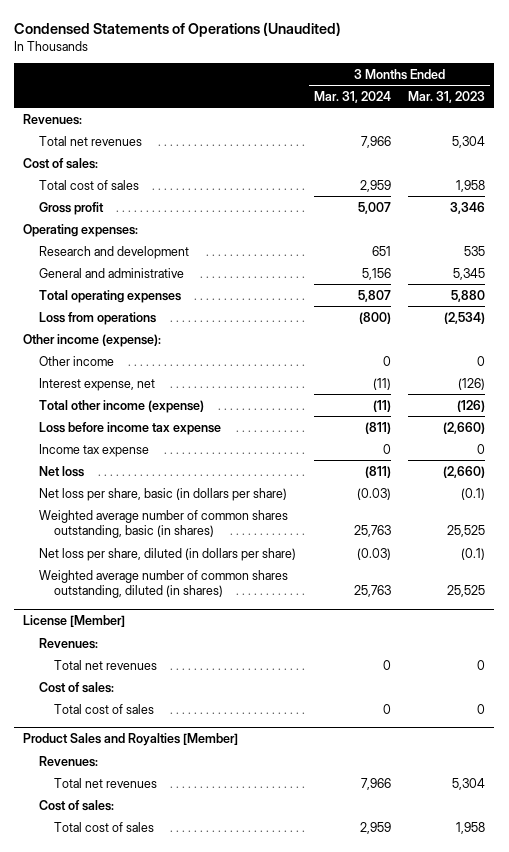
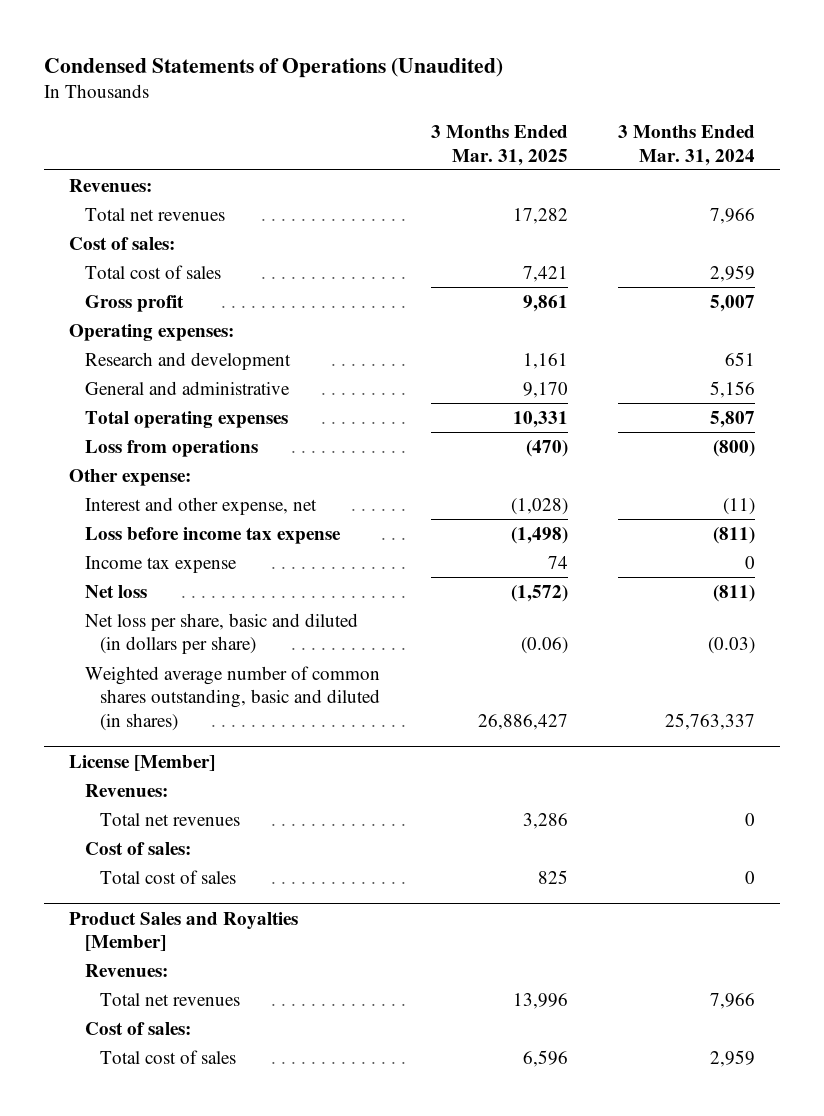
[408,90,486,103] Mar. 31, 2023 -> none
none -> [430,124,568,166] 3 Months Ended Mar. 31, 2025
[38,355,114,366] Other income -> none
[38,399,204,413] Total other income (expense) -> none
[23,333,162,347] Other income (expense): -> [68,468,191,486] Other expense:
[38,377,155,391] Interest expense, net -> [84,496,317,515] Interest and other expense, net
[38,547,296,561] Net loss per share, diluted (in dollars per share) -> none
[38,569,288,599] Weighted average number of common shares outstanding, diluted (in shares) -> none
[38,487,287,501] Net loss per share, basic (in dollars per share) -> [84,612,358,655] Net loss per share, basic and diluted (in dollars per share)
[38,509,288,539] Weighted average number of common shares outstanding, basic (in shares) -> [84,665,381,732] Weighted average number of common shares outstanding, basic and diluted (in shares)
[353,525,391,538] 25,763 -> [665,713,756,731] 25,763,337

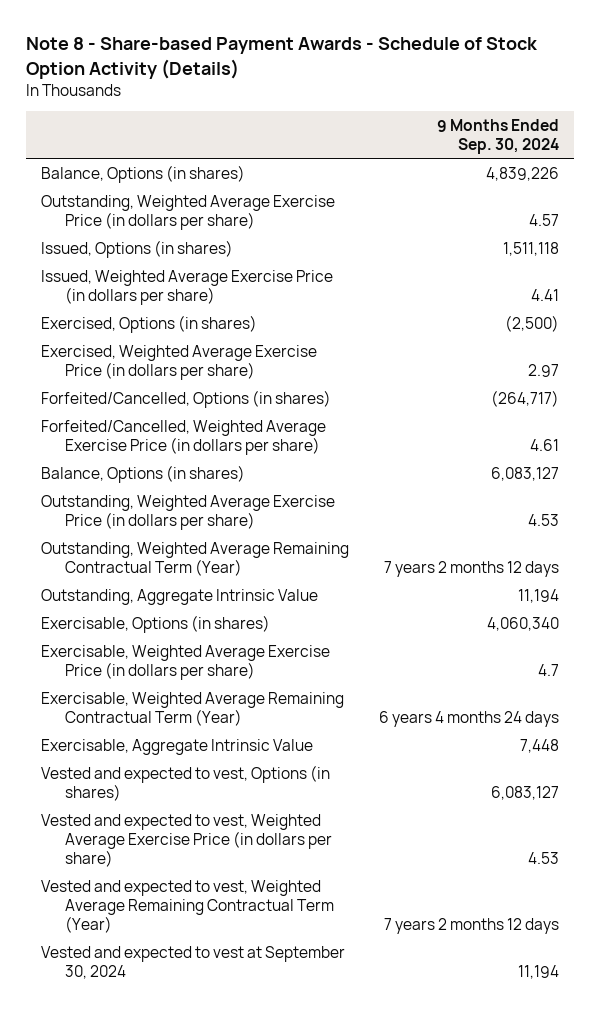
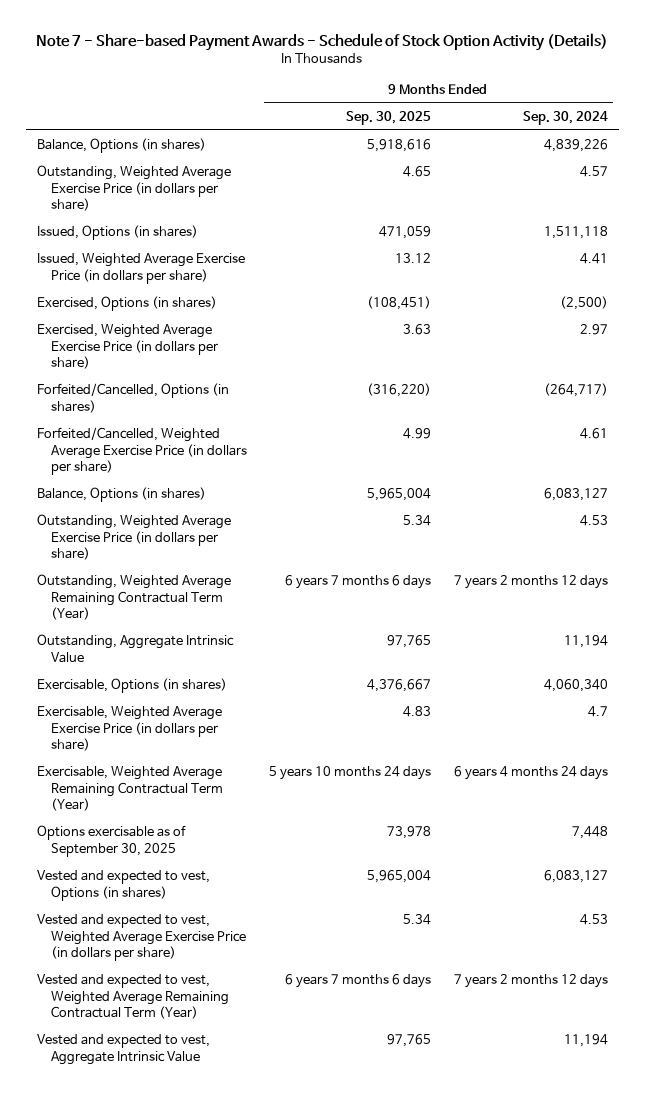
[26,37,539,79] Note 8 - Share-based Payment Awards - Schedule of Stock Option Activity (Details) -> [36,32,609,51] Note 7 - Share-based Payment Awards - Schedule of Stock Option Activity (Details)
none -> [346,111,432,126] Sep. 30, 2025
[41,738,314,755] Exercisable, Aggregate Intrinsic Value -> [36,825,186,857] Options exercisable as of September 30, 2025
[41,945,346,979] Vested and expected to vest at September 30, 2024 -> [36,1034,210,1065] Vested and expected to vest, Aggregate Intrinsic Value

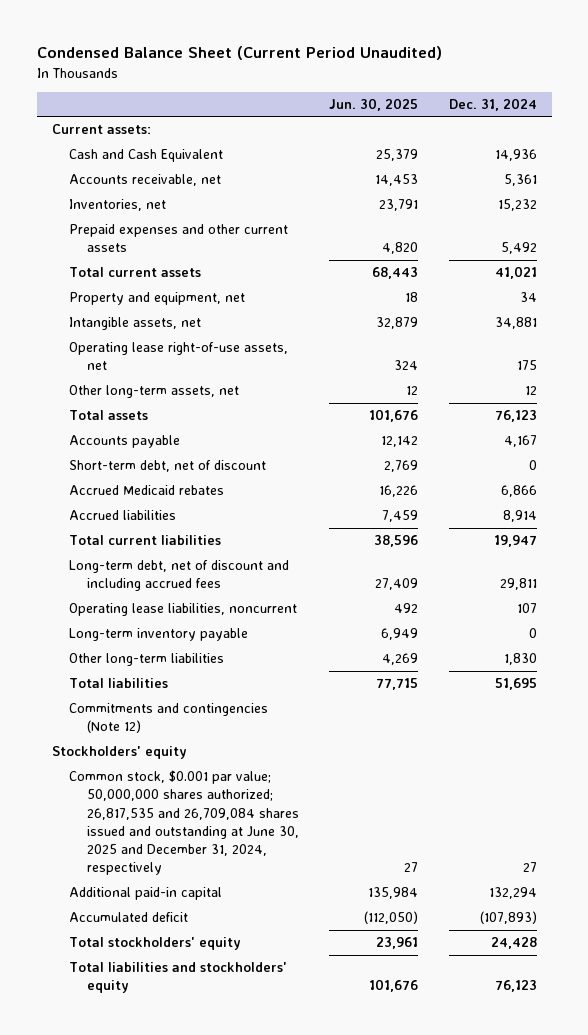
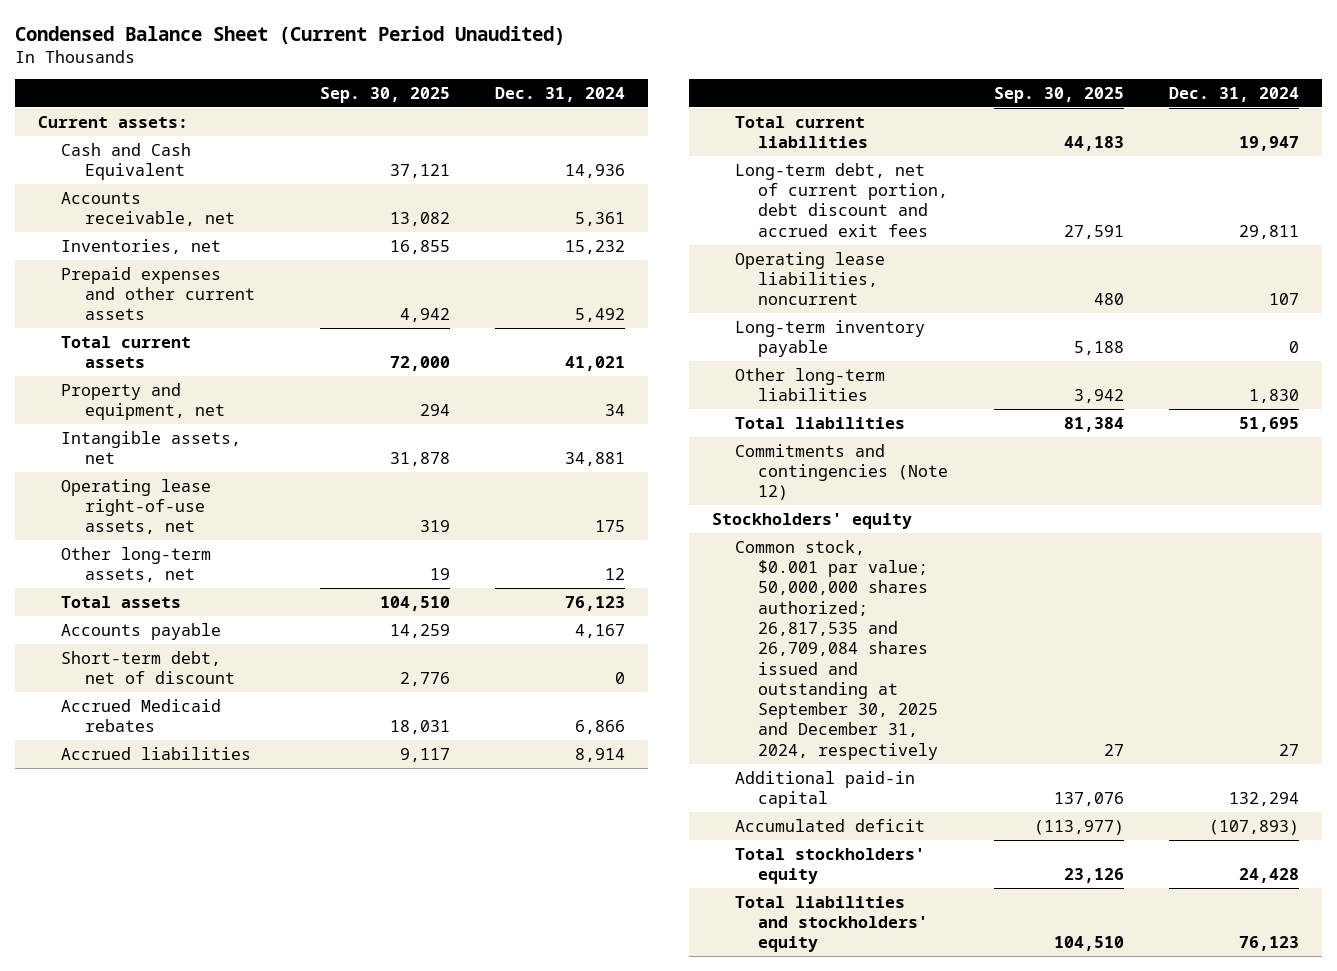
[329,97,419,111] Jun. 30, 2025 -> none
none -> [320,86,451,103] Sep. 30, 2025
[69,560,290,592] Long-term debt, net of discount and including accrued fees -> [734,162,949,237] Long-term debt, net of current portion, debt discount and accrued exit fees
[69,770,300,876] Common stock, $0.001 par value; 50,000,000 shares authorized; 26,817,535 and 26,709,084 shares issued and outstanding at June 30, 2025 and December 31, 2024, respectively -> [734,539,939,760] Common stock, $0.001 par value; 50,000,000 shares authorized; 26,817,535 and 26,709,084 shares issued and outstanding at September 30, 2025 and December 31, 2024, respectively

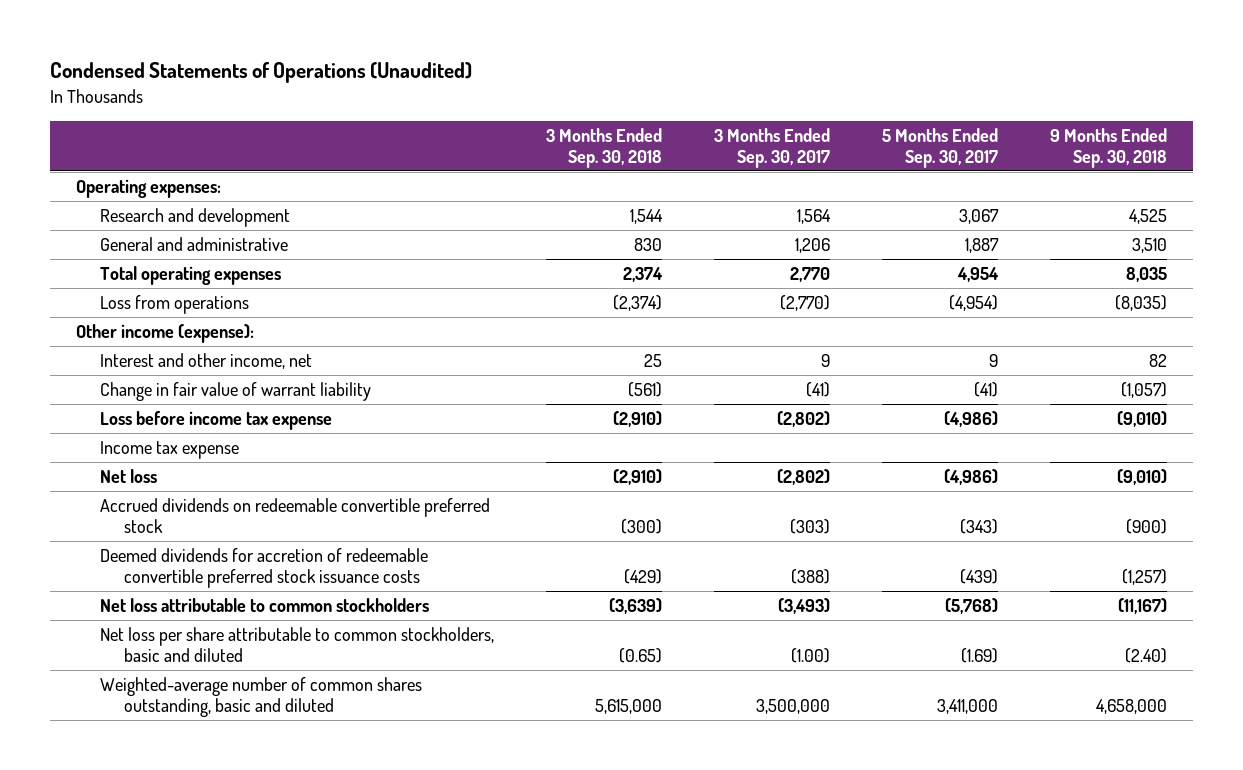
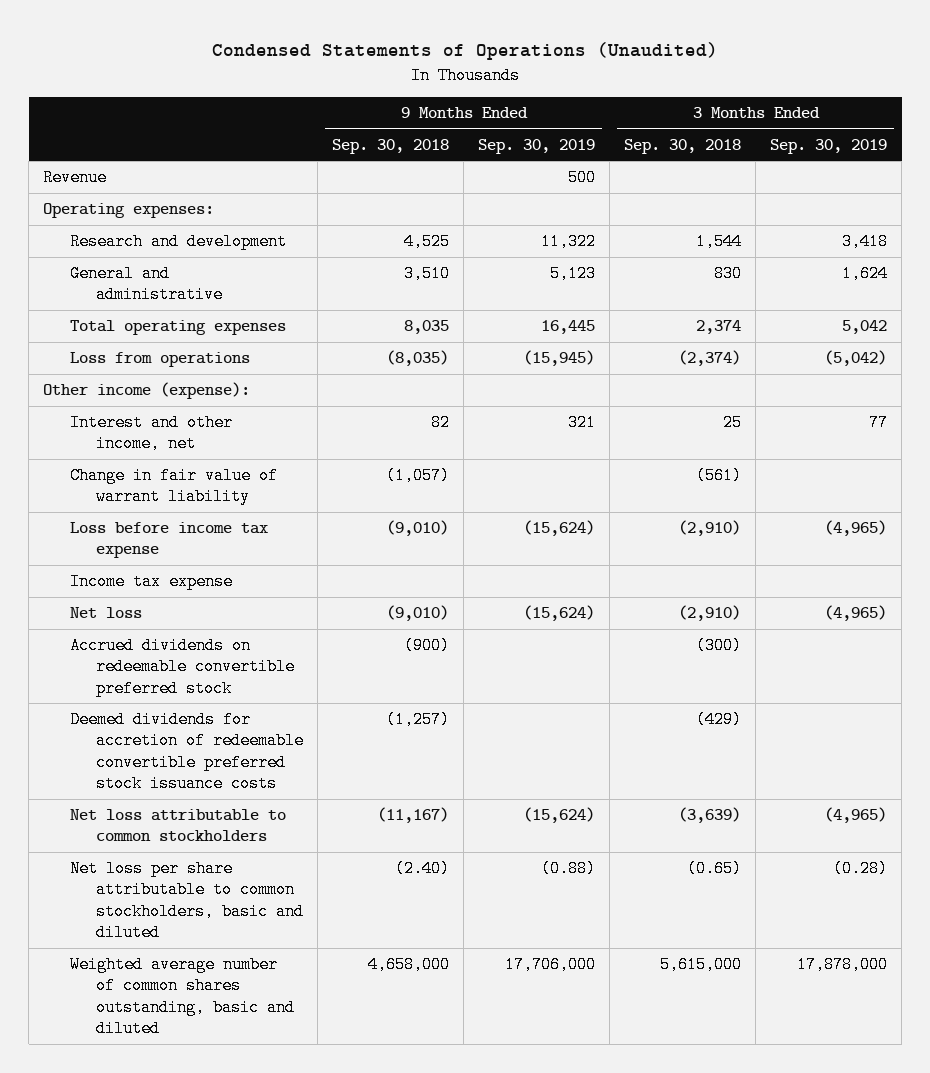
[714,128,831,169] 3 Months Ended Sep. 30, 2017 -> none
[881,128,998,169] 5 Months Ended Sep. 30, 2017 -> none
none -> [478,138,596,154] Sep. 30, 2019
none -> [770,138,888,154] Sep. 30, 2019
none -> [43,169,108,187] Revenue
[100,677,423,718] Weighted-average number of common shares outstanding, basic and diluted -> [69,956,296,1038] Weighted average number of common shares outstanding, basic and diluted

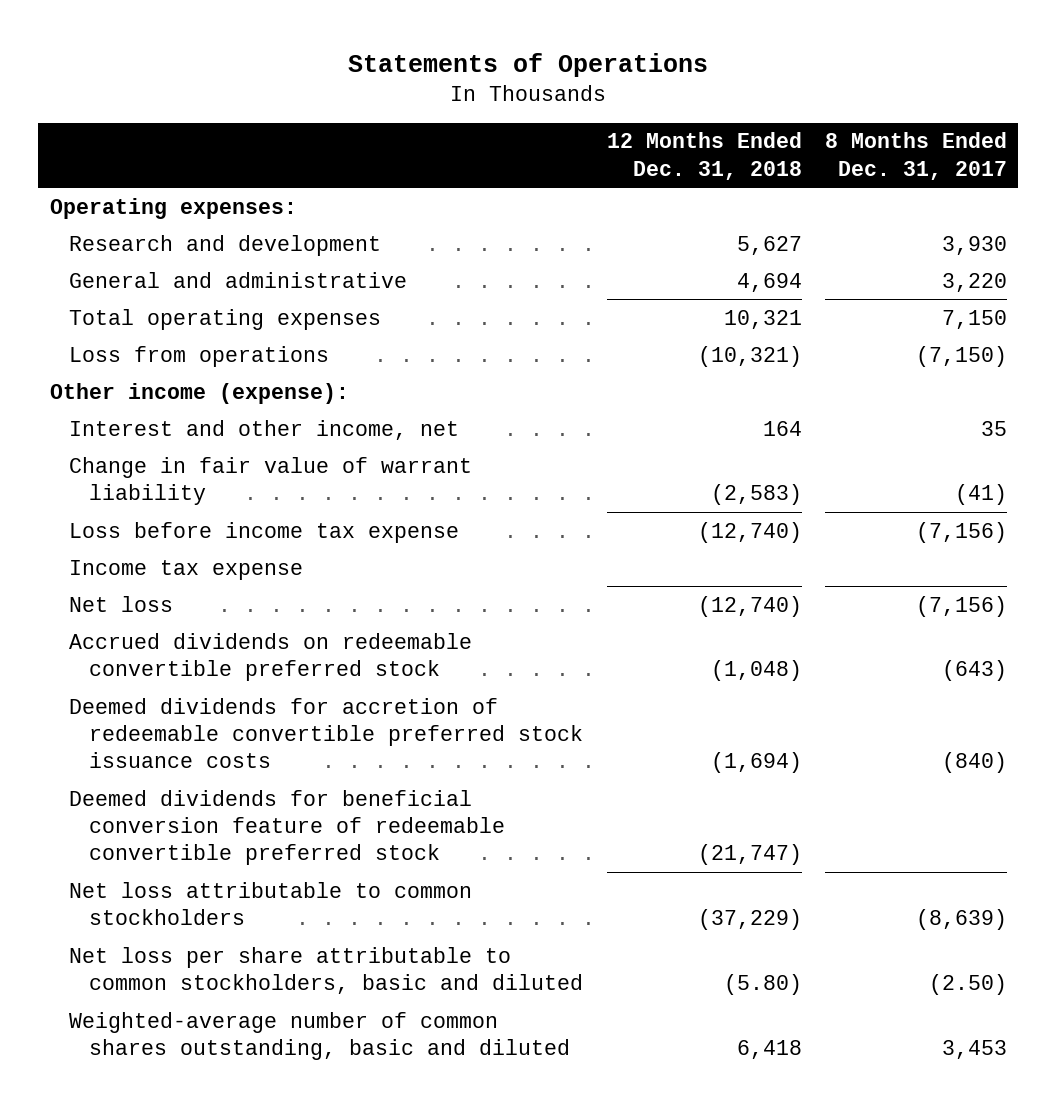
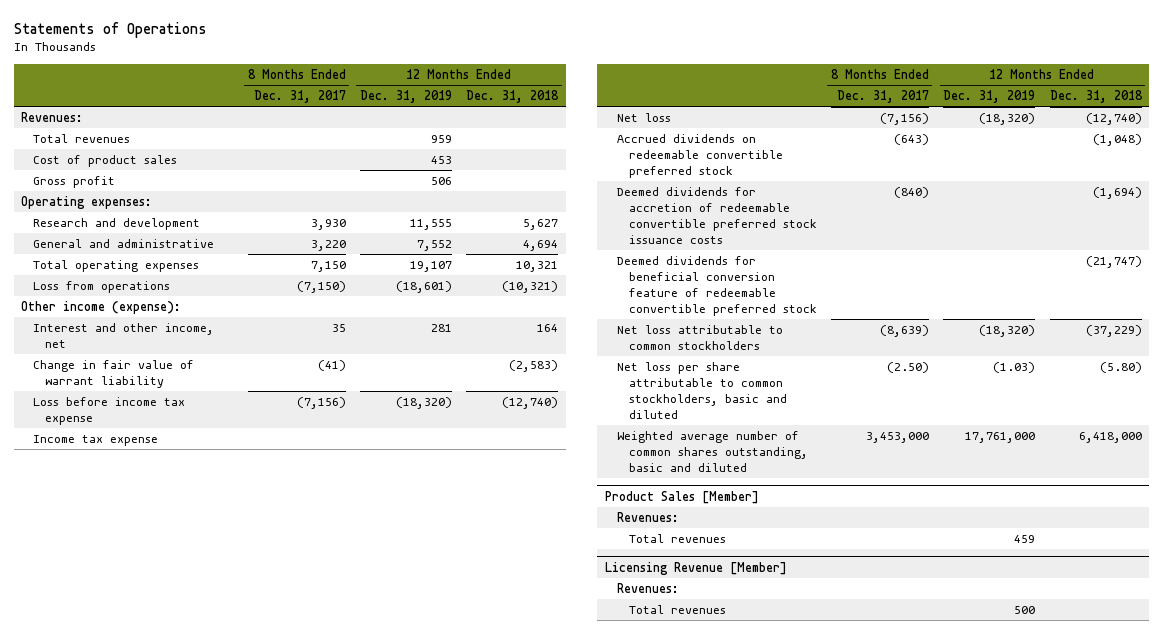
none -> [360,90,453,104] Dec. 31, 2019
none -> [21,112,84,123] Revenues:
none -> [33,134,131,144] Total revenues
none -> [33,155,178,168] Cost of product sales
none -> [33,176,116,189] Gross profit
[69,1011,571,1061] Weighted-average number of common shares outstanding, basic and diluted -> [616,431,808,472] Weighted average number of common shares outstanding, basic and diluted
[736,1040,802,1060] 6,418 -> [1078,432,1142,444] 6,418,000
[941,1040,1007,1060] 3,453 -> [865,432,929,444] 3,453,000
none -> [604,490,759,504] Product Sales [Member]
none -> [616,512,679,523] Revenues:
none -> [628,534,726,544] Total revenues
none -> [604,561,787,575] Licensing Revenue [Member]
none -> [616,583,679,594] Revenues:
none -> [628,605,726,615] Total revenues

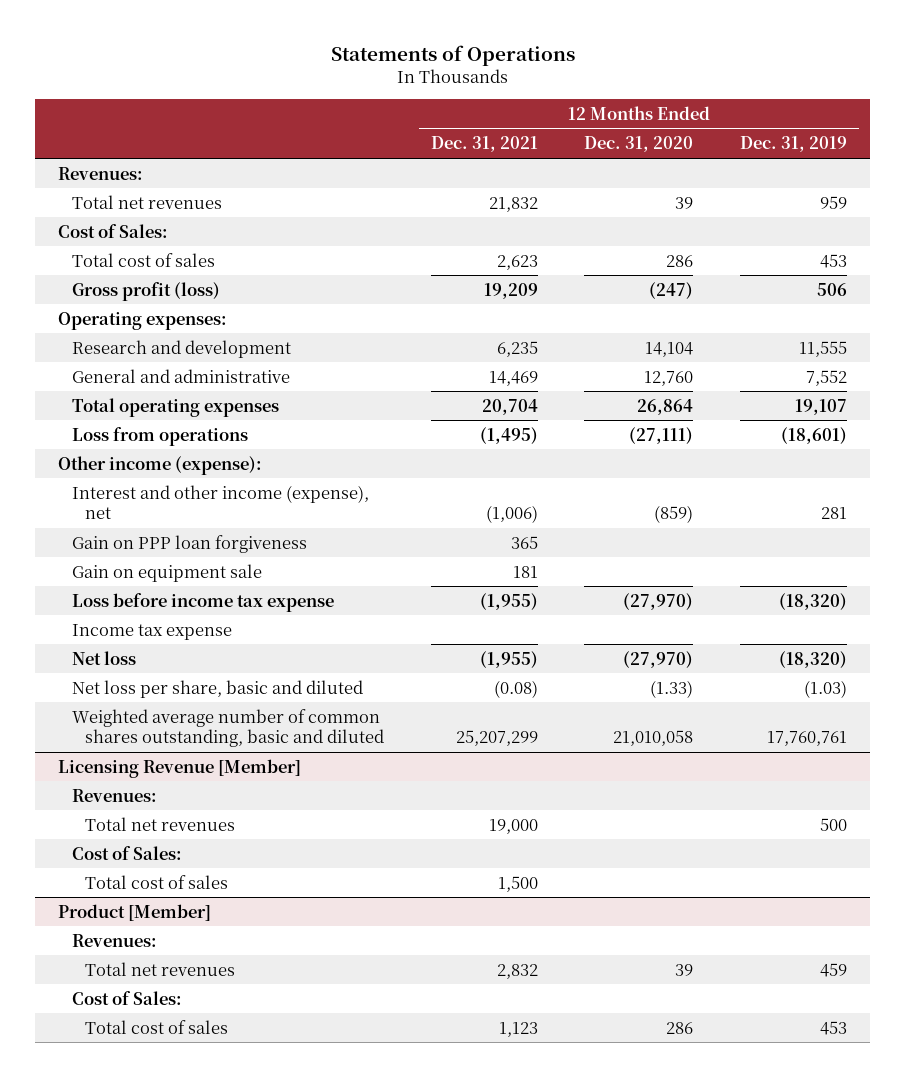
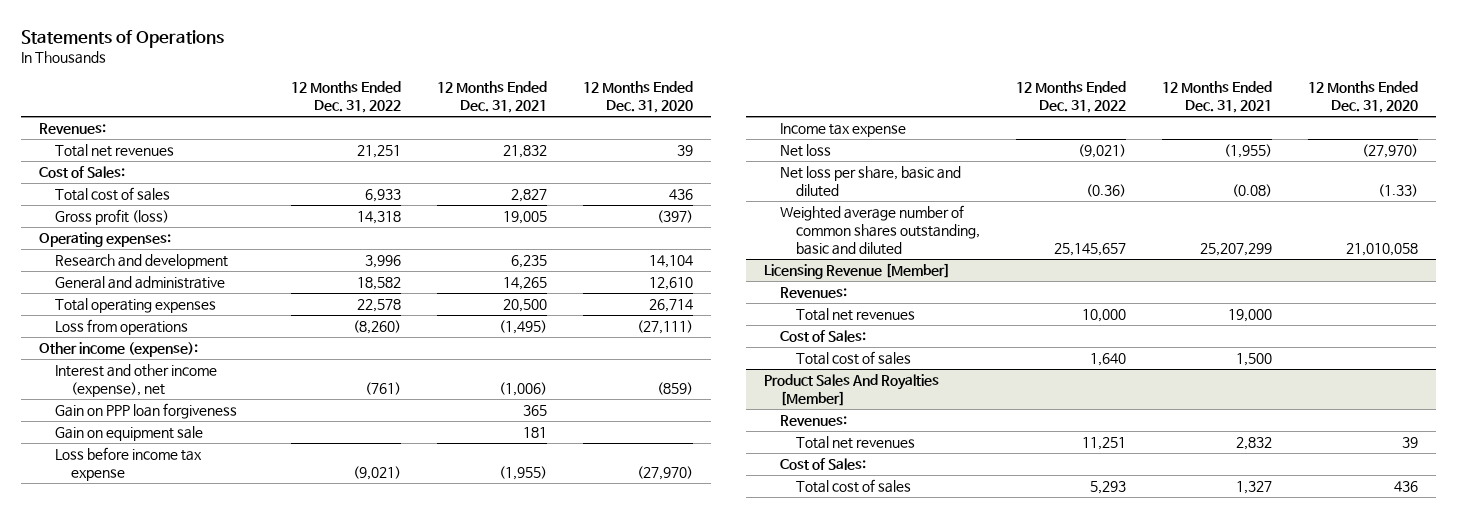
[740,136,848,153] Dec. 31, 2019 -> none
none -> [290,81,401,114] 12 Months Ended Dec. 31, 2022
[496,254,538,270] 2,623 -> [510,188,547,202] 2,827
[666,254,694,267] 286 -> [668,188,693,200] 436
[483,282,538,299] 19,209 -> [502,210,547,224] 19,005
[649,281,694,299] (247) -> [656,209,693,223] (397)
[488,370,538,386] 14,469 -> [502,276,547,290] 14,265
[644,370,694,386] 12,760 -> [648,276,693,290] 12,610
[481,398,538,415] 20,704 -> [502,298,547,312] 20,500
[637,398,694,415] 26,864 -> [648,298,693,312] 26,714
[58,903,212,921] Product [Member] -> none
none -> [764,373,940,407] Product Sales And Royalties [Member]
[498,1021,538,1037] 1,123 -> [1235,480,1272,494] 1,327
[666,1021,694,1034] 286 -> [1394,480,1419,492] 436

